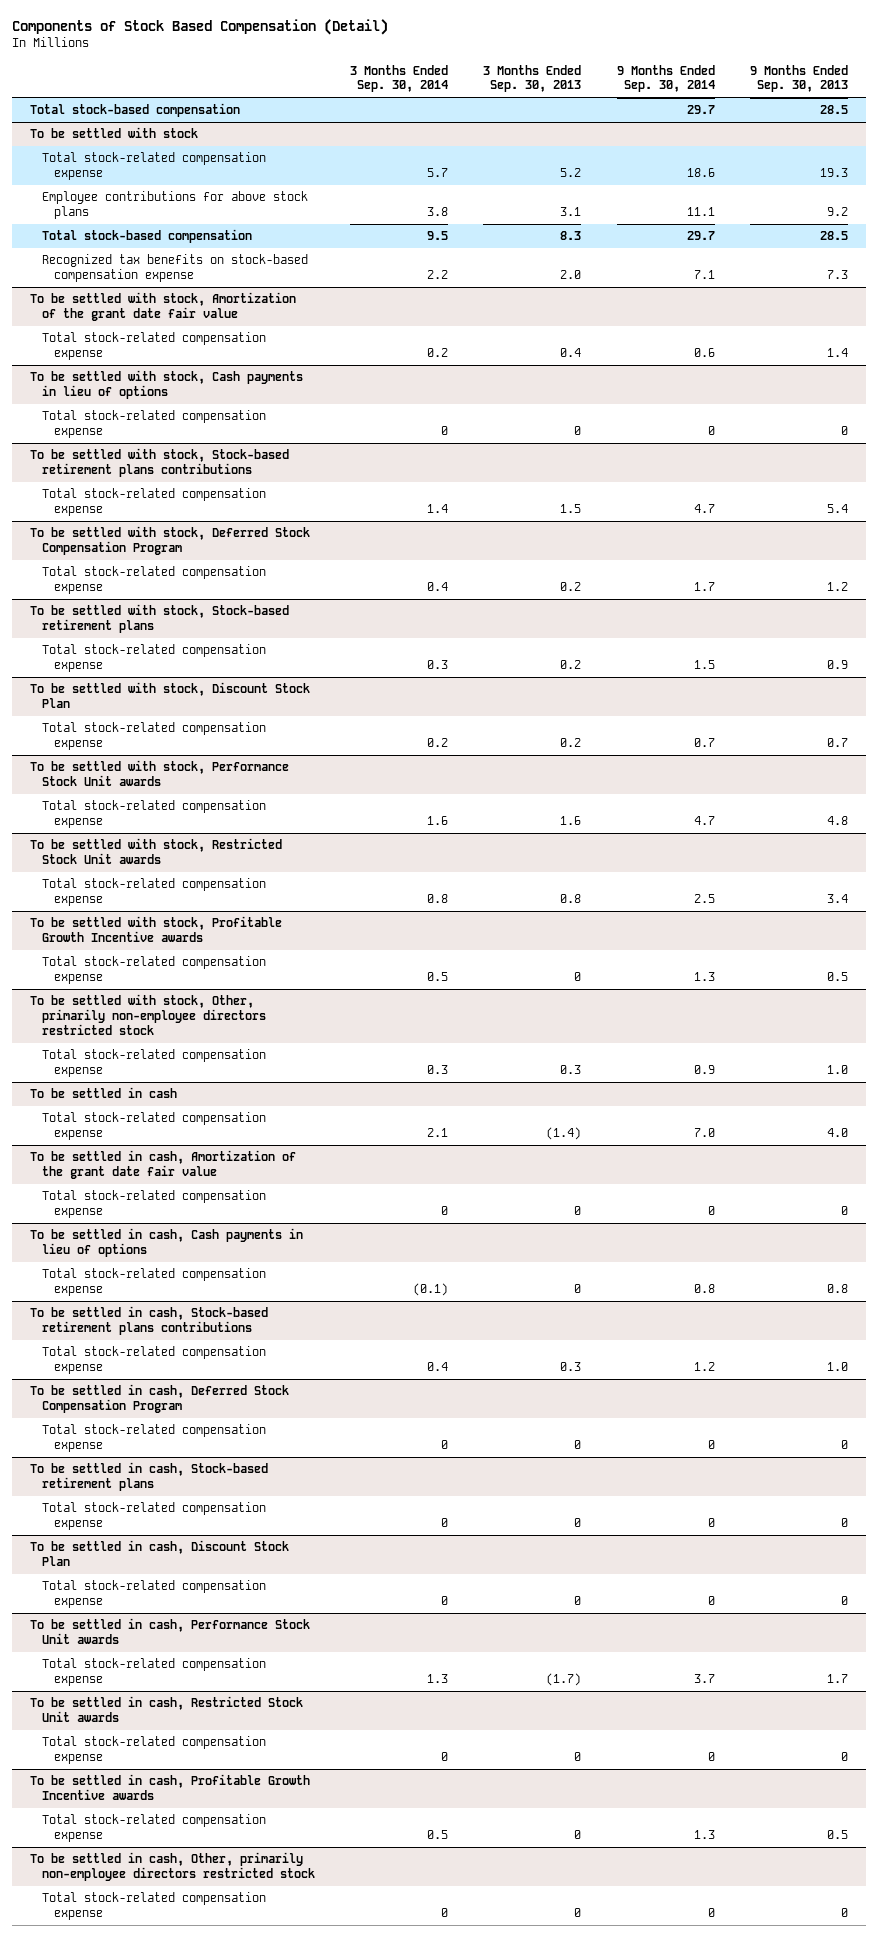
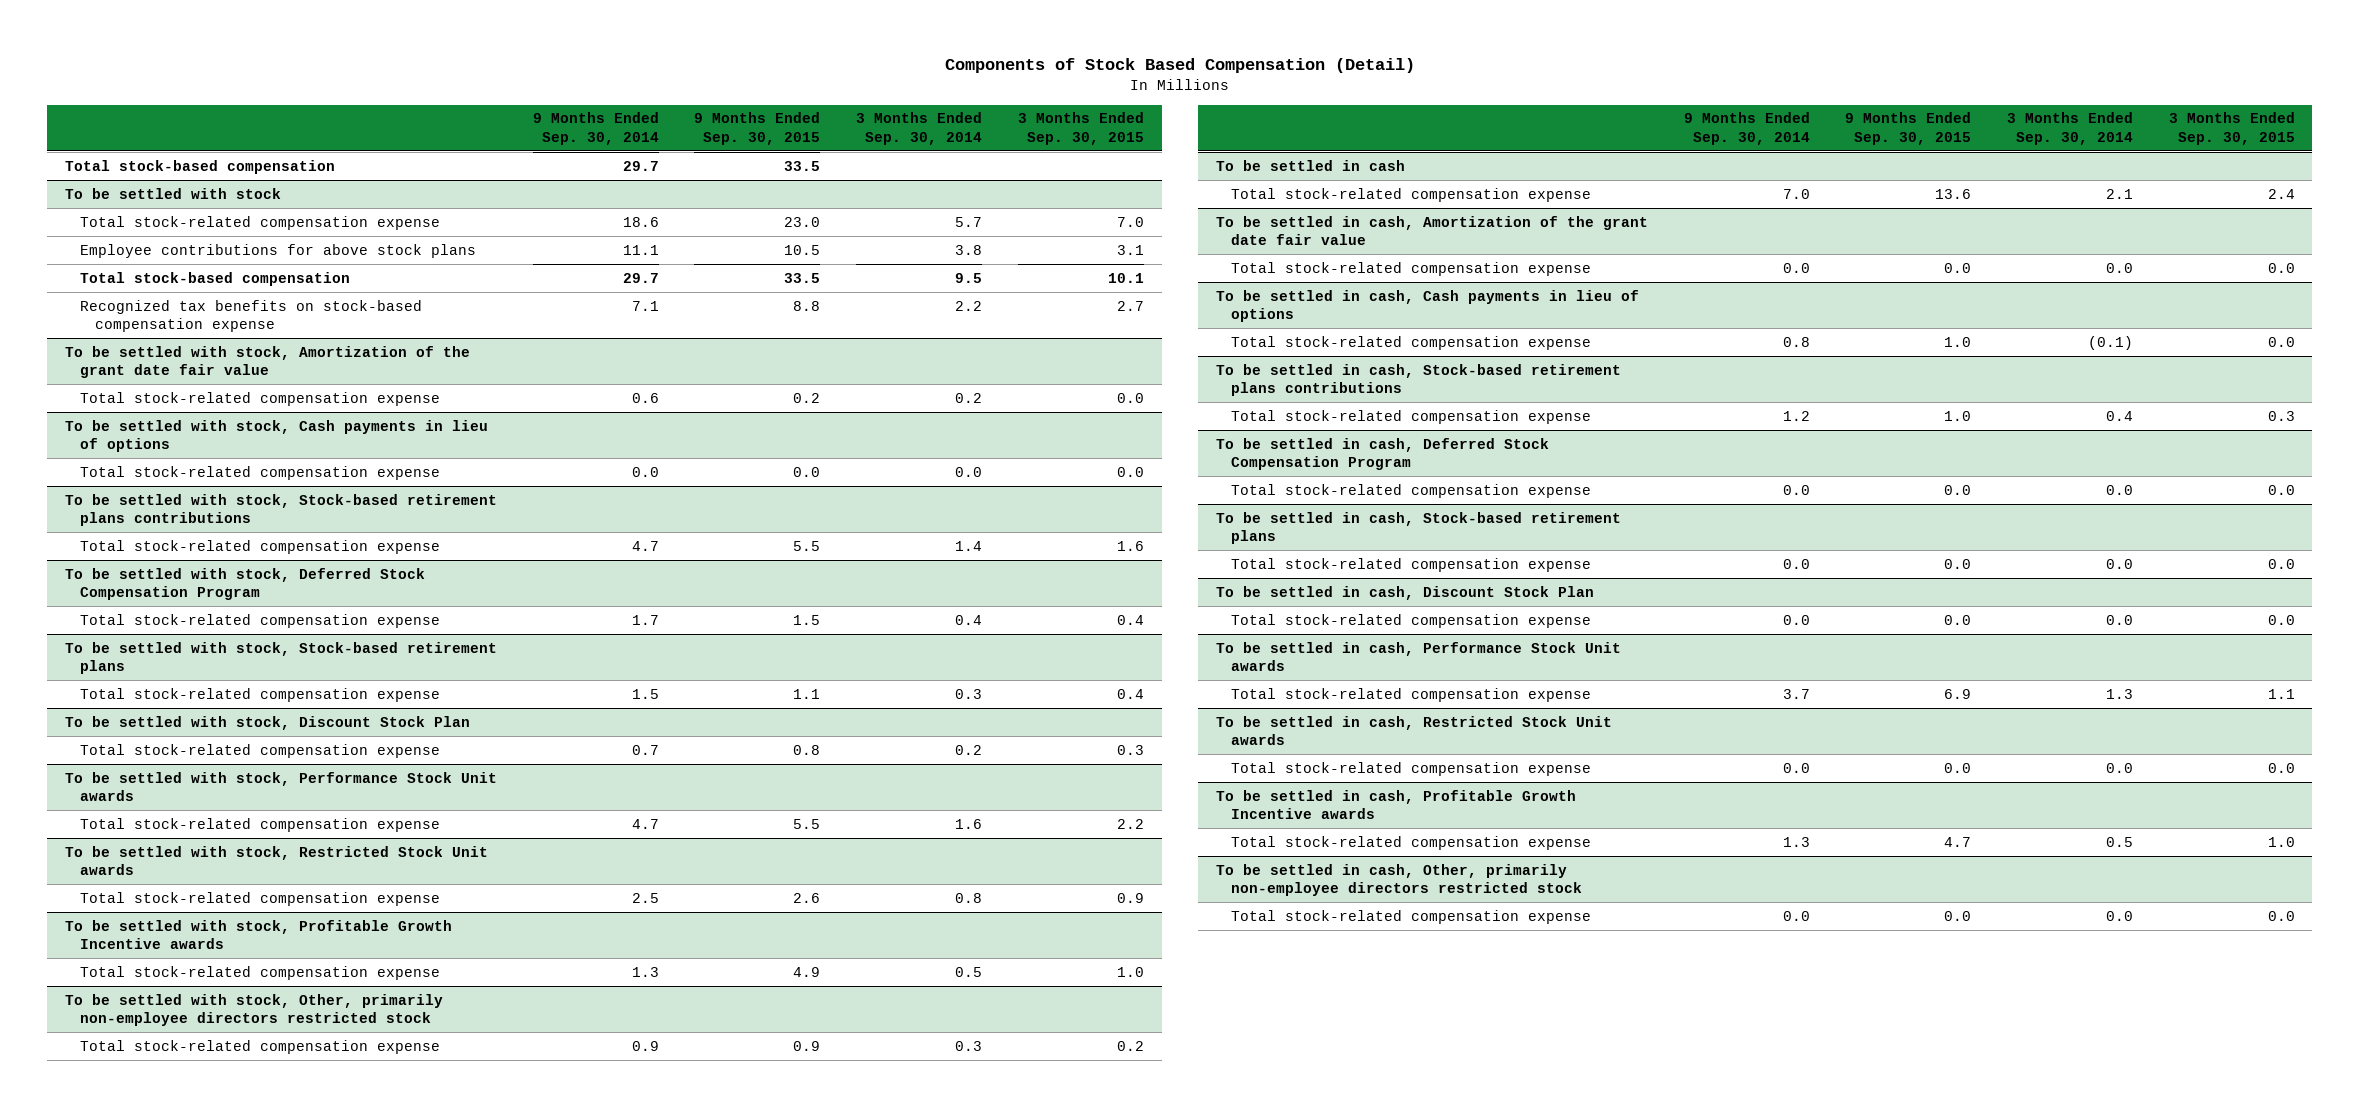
[483,64,582,93] 3 Months Ended Sep. 30, 2013 -> none
[750,64,849,93] 9 Months Ended Sep. 30, 2013 -> none
none -> [694,112,821,145] 9 Months Ended Sep. 30, 2015
none -> [1017,112,1144,145] 3 Months Ended Sep. 30, 2015
[441,425,449,435] 0 -> [955,466,983,477] 0.0
[707,425,715,435] 0 -> [631,466,659,477] 0.0
[441,1205,449,1215] 0 -> [2105,262,2133,273] 0.0
[707,1205,715,1215] 0 -> [1782,262,1810,273] 0.0
[441,1439,449,1449] 0 -> [2105,484,2133,495] 0.0
[707,1439,715,1449] 0 -> [1782,484,1810,495] 0.0
[441,1517,449,1527] 0 -> [2105,558,2133,569] 0.0
[707,1517,715,1527] 0 -> [1782,558,1810,569] 0.0
[441,1595,449,1605] 0 -> [2105,614,2133,625] 0.0
[707,1595,715,1605] 0 -> [1782,614,1810,625] 0.0
[441,1751,449,1761] 0 -> [2105,762,2133,773] 0.0
[707,1751,715,1761] 0 -> [1782,762,1810,773] 0.0
[441,1907,449,1917] 0 -> [2105,910,2133,921] 0.0
[707,1907,715,1917] 0 -> [1782,910,1810,921] 0.0

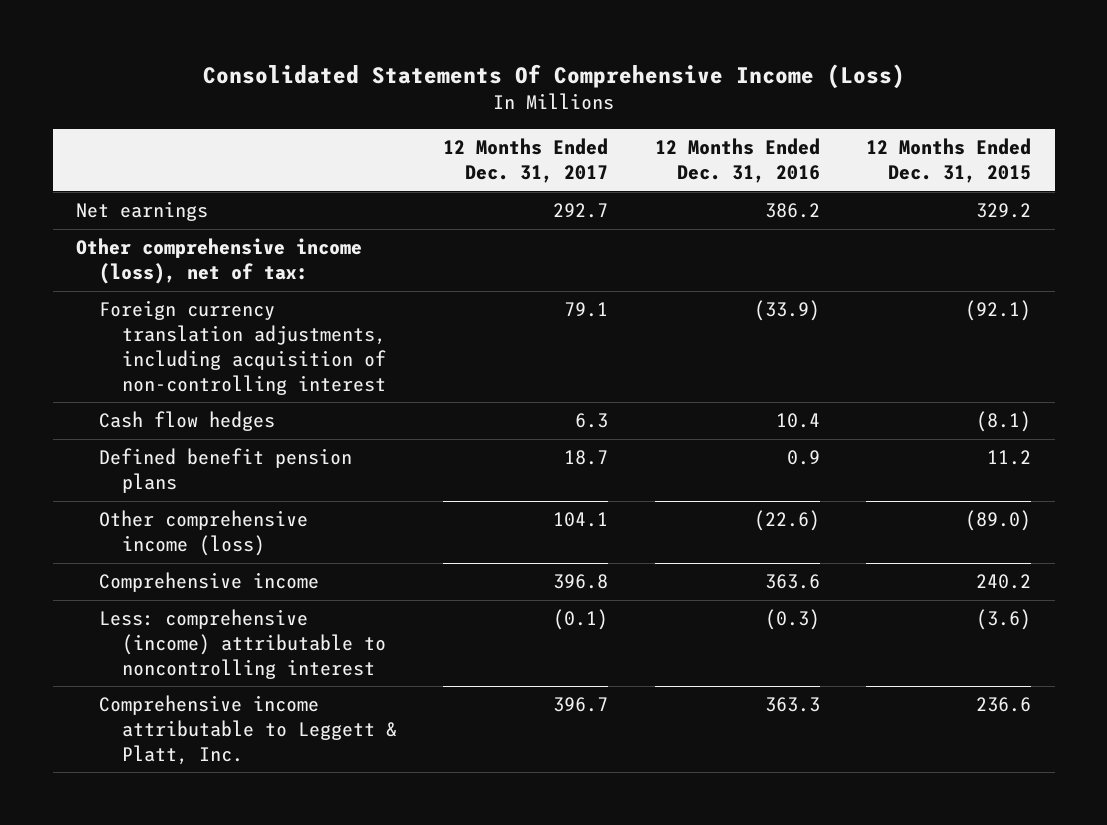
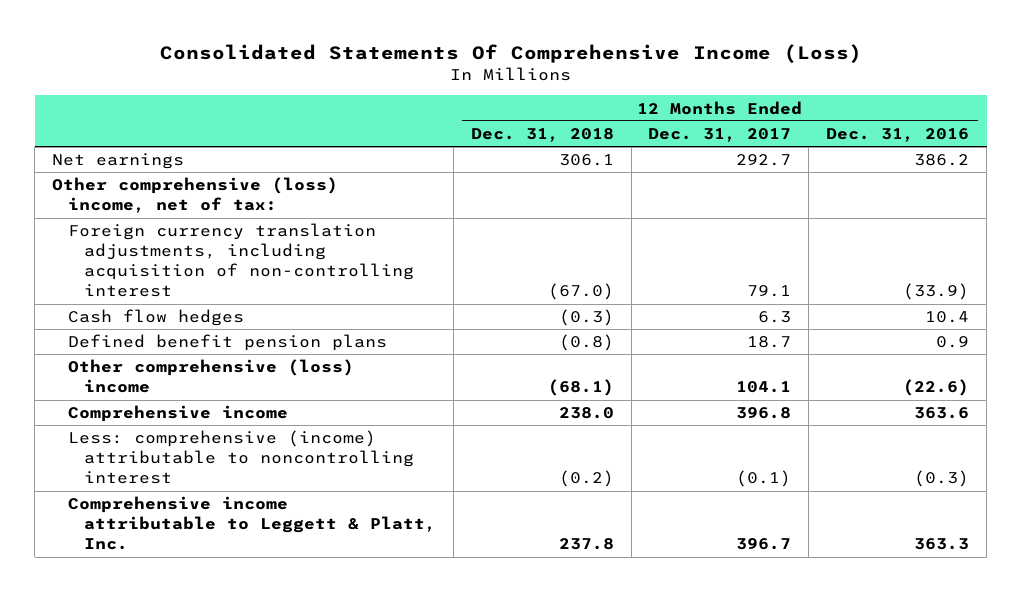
[866,138,1032,184] 12 Months Ended Dec. 31, 2015 -> none
none -> [470,127,614,142] Dec. 31, 2018
[75,238,362,285] Other comprehensive income (loss), net of tax: -> [51,177,338,214] Other comprehensive (loss) income, net of tax:
[98,510,308,557] Other comprehensive income (loss) -> [67,359,354,394] Other comprehensive (loss) income

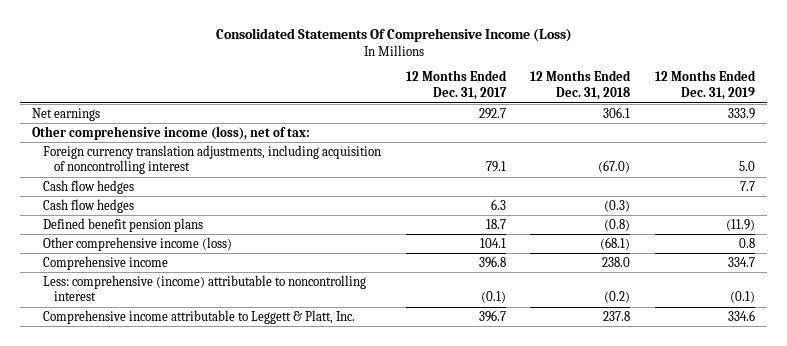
[826,127,970,142] Dec. 31, 2016 -> none
none -> [654,70,756,101] 12 Months Ended Dec. 31, 2019
[51,177,338,214] Other comprehensive (loss) income, net of tax: -> [32,125,311,140] Other comprehensive income (loss), net of tax:
[67,223,414,298] Foreign currency translation adjustments, including acquisition of non-controlling interest -> [43,144,382,175] Foreign currency translation adjustments, including acquisition of noncontrolling interest
none -> [43,179,135,194] Cash flow hedges
[67,359,354,394] Other comprehensive (loss) income -> [43,236,233,251] Other comprehensive income (loss)

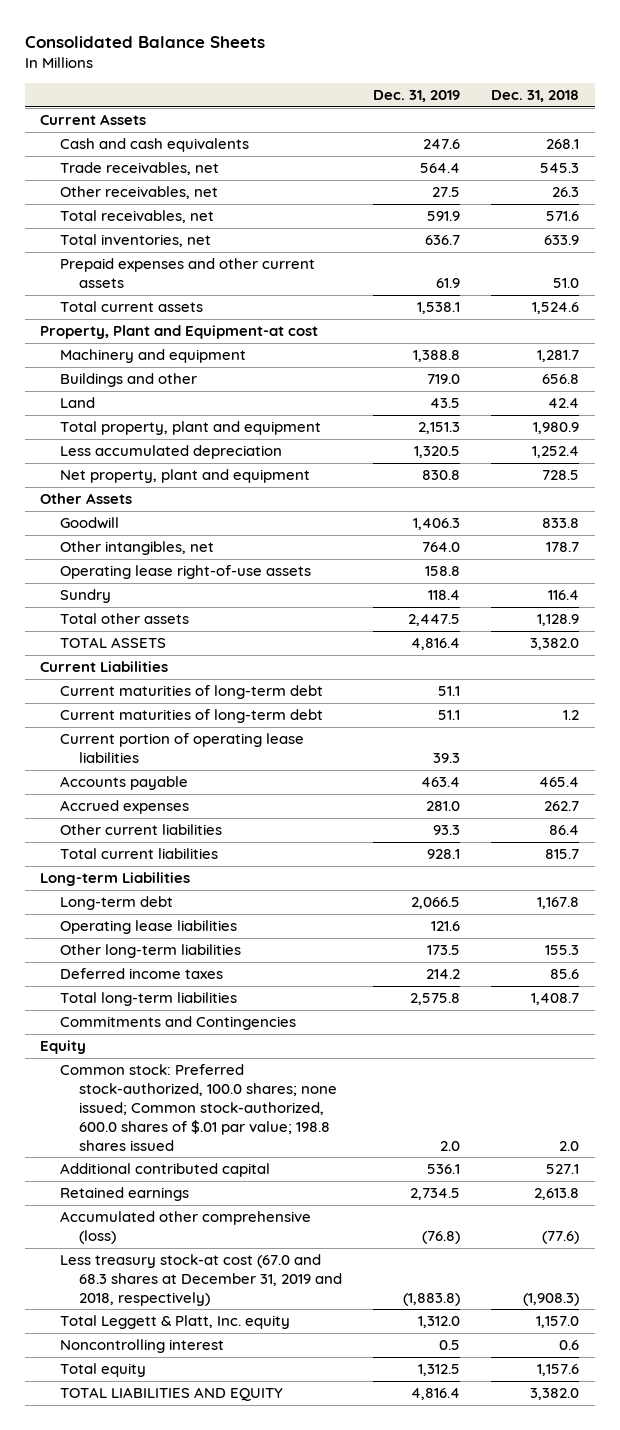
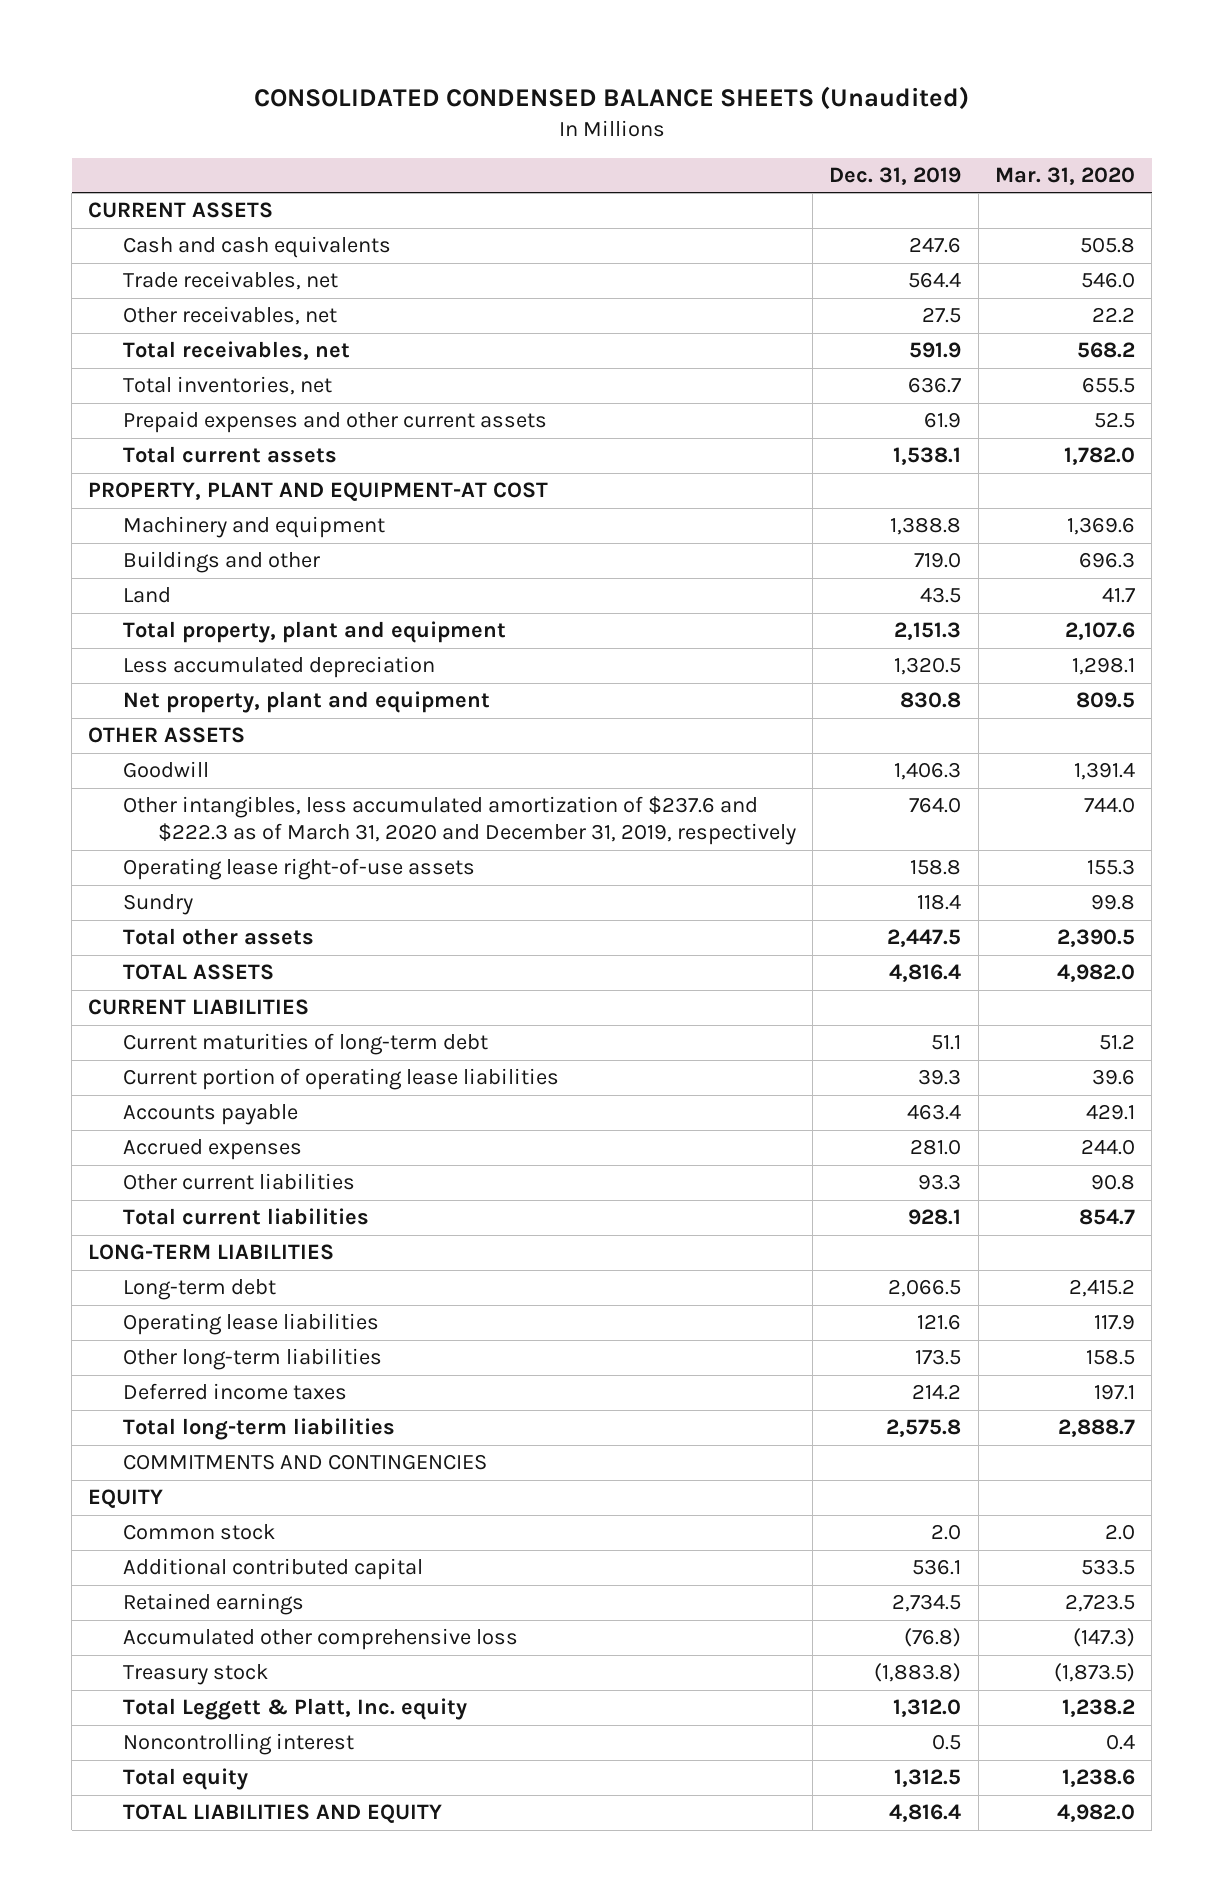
[24,35,265,48] Consolidated Balance Sheets -> [253,85,969,110] CONSOLIDATED CONDENSED BALANCE SHEETS (Unaudited)
[491,90,580,103] Dec. 31, 2018 -> none
none -> [995,167,1136,186] Mar. 31, 2020
[40,114,147,126] Current Assets -> [88,202,274,219] CURRENT ASSETS
[40,325,319,340] Property, Plant and Equipment-at cost -> [88,482,549,502] PROPERTY, PLANT AND EQUIPMENT-AT COST
[40,493,133,505] Other Assets -> [88,727,246,744] OTHER ASSETS
[59,541,214,556] Other intangibles, net -> [123,796,796,846] Other intangibles, less accumulated amortization of $237.6 and $222.3 as of March 31, 2020 and December 31, 2019, respectively
[59,685,323,700] Current maturities of long-term debt -> none
[40,661,169,673] Current Liabilities -> [88,999,310,1016] CURRENT LIABILITIES
[40,872,191,887] Long-term Liabilities -> [88,1244,335,1261] LONG-TERM LIABILITIES
[59,1016,296,1031] Commitments and Contingencies -> [123,1454,488,1471] COMMITMENTS AND CONTINGENCIES
[40,1040,87,1055] Equity -> [88,1489,164,1509] EQUITY
[59,1064,337,1151] Common stock: Preferred stock-authorized, 100.0 shares; none issued; Common stock-authorized, 600.0 shares of $.01 par value; 198.8 shares issued -> [123,1524,276,1541] Common stock
[59,1211,311,1245] Accumulated other comprehensive (loss) -> [123,1628,519,1651] Accumulated other comprehensive loss
[59,1254,342,1306] Less treasury stock-at cost (67.0 and 68.3 shares at December 31, 2019 and 2018, respectively) -> [123,1664,269,1686] Treasury stock

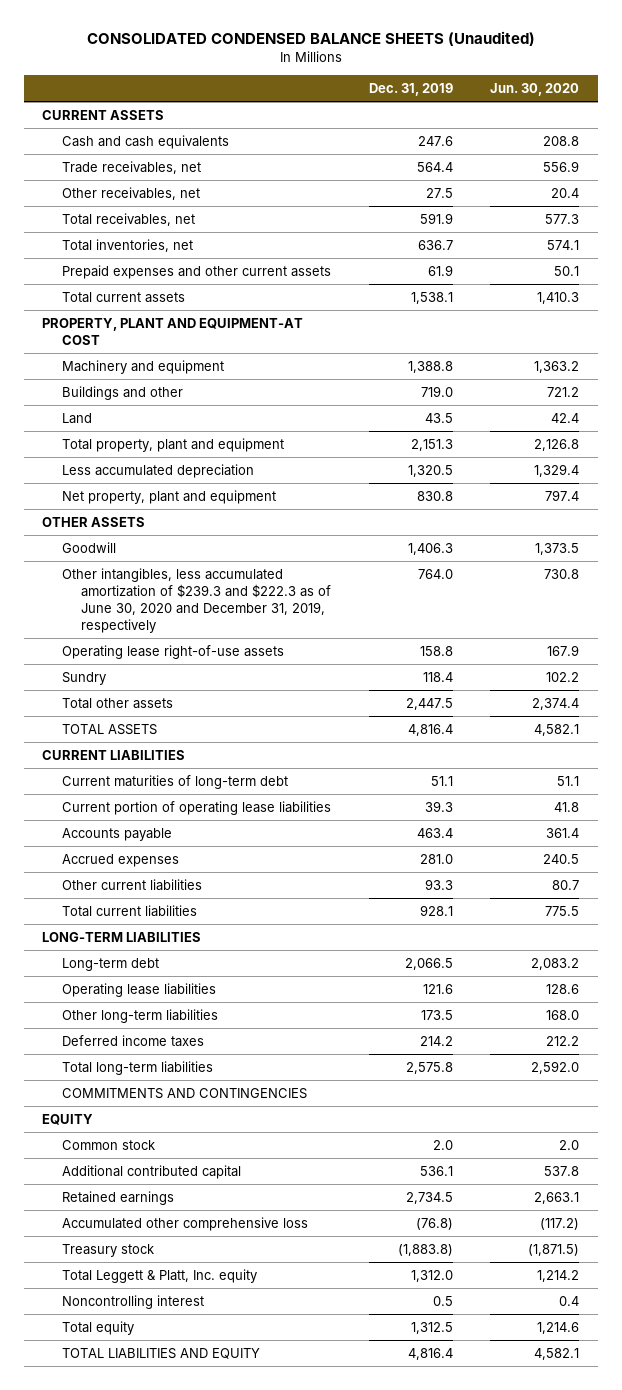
[995,167,1136,186] Mar. 31, 2020 -> none
none -> [490,83,580,97] Jun. 30, 2020
[123,796,796,846] Other intangibles, less accumulated amortization of $237.6 and $222.3 as of March 31, 2020 and December 31, 2019, respectively -> [61,567,332,633] Other intangibles, less accumulated amortization of $239.3 and $222.3 as of June 30, 2020 and December 31, 2019, respectively

